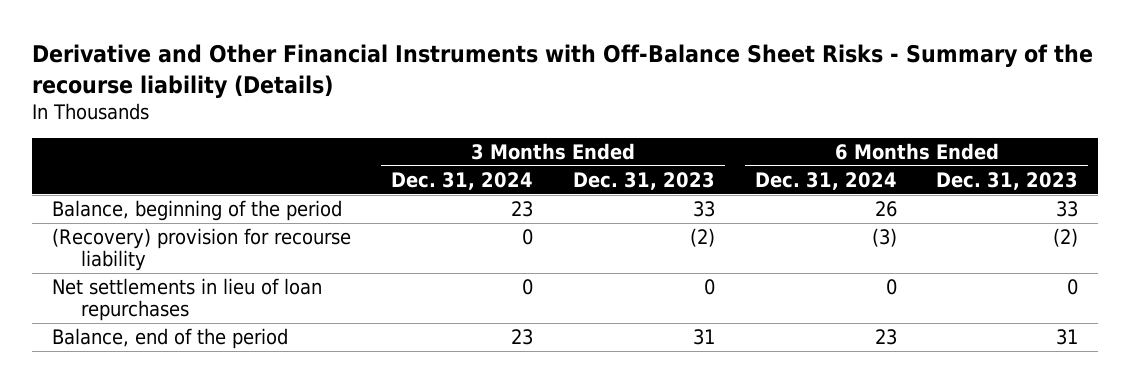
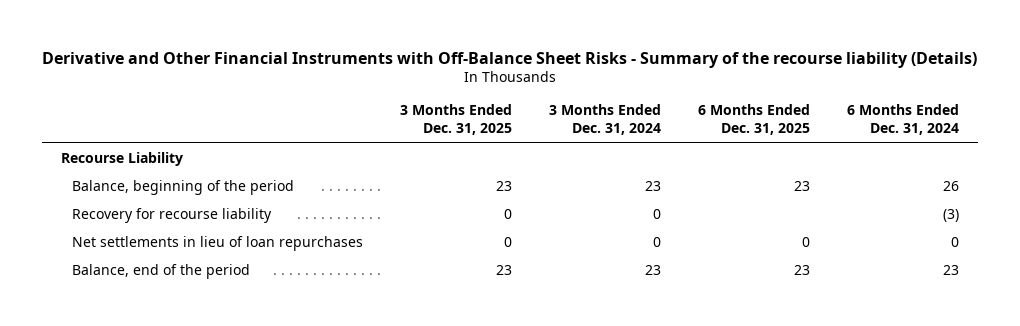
[572,171,715,190] Dec. 31, 2023 -> none
[936,171,1079,190] Dec. 31, 2023 -> none
none -> [399,104,512,136] 3 Months Ended Dec. 31, 2025
none -> [698,104,811,136] 6 Months Ended Dec. 31, 2025
none -> [60,152,183,167] Recourse Liability
[52,227,352,272] (Recovery) provision for recourse liability -> [71,208,272,224] Recovery for recourse liability

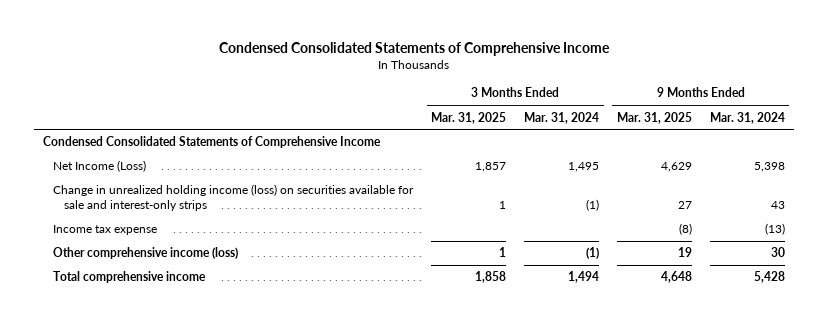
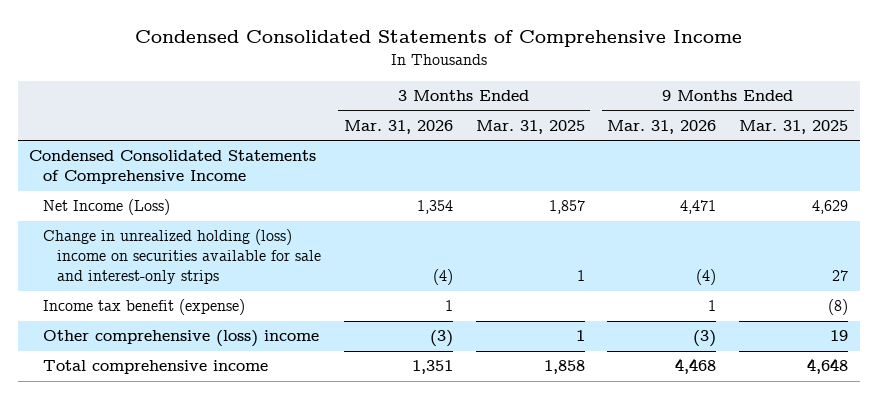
[524,111,600,124] Mar. 31, 2024 -> none
[709,111,785,124] Mar. 31, 2024 -> none
none -> [344,119,454,134] Mar. 31, 2026
none -> [607,119,717,134] Mar. 31, 2026
[53,184,415,212] Change in unrealized holding income (loss) on securities available for sale and interest-only strips -> [43,229,322,285] Change in unrealized holding (loss) income on securities available for sale and interest-only strips
[53,225,158,236] Income tax expense -> [43,299,246,316] Income tax benefit (expense)
[53,247,239,260] Other comprehensive income (loss) -> [43,330,320,348] Other comprehensive (loss) income

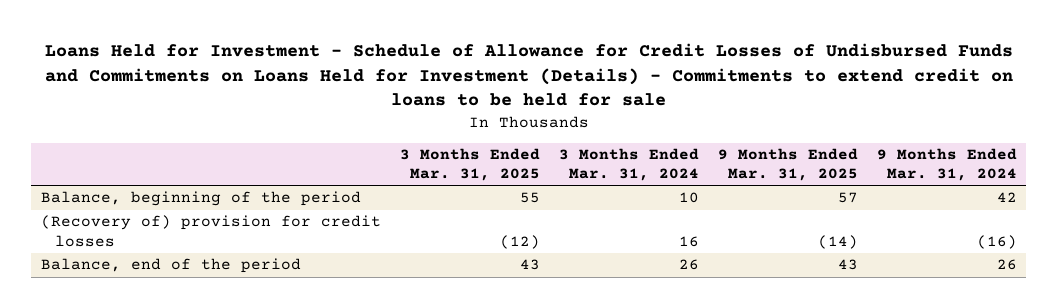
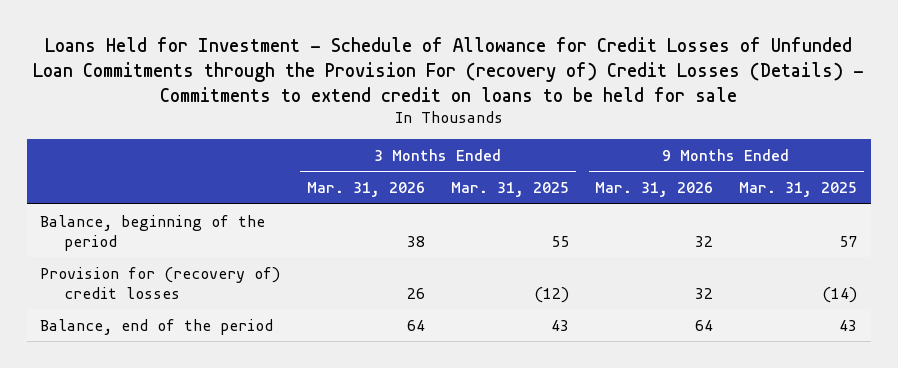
[44,43,1013,107] Loans Held for Investment - Schedule of Allowance for Credit Losses of Undisbursed Funds and Commitments on Loans Held for Investment (Details) - Commitments to extend credit on loans to be held for sale -> [32,37,864,102] Loans Held for Investment - Schedule of Allowance for Credit Losses of Unfunded Loan Commitments through the Provision For (recovery of) Credit Losses (Details) - Commitments to extend credit on loans to be held for sale
[558,148,699,182] 3 Months Ended Mar. 31, 2024 -> none
[876,148,1017,182] 9 Months Ended Mar. 31, 2024 -> none
none -> [306,182,425,198] Mar. 31, 2026
none -> [595,182,714,198] Mar. 31, 2026
[40,215,381,247] (Recovery of) provision for credit losses -> [40,266,281,299] Provision for (recovery of) credit losses

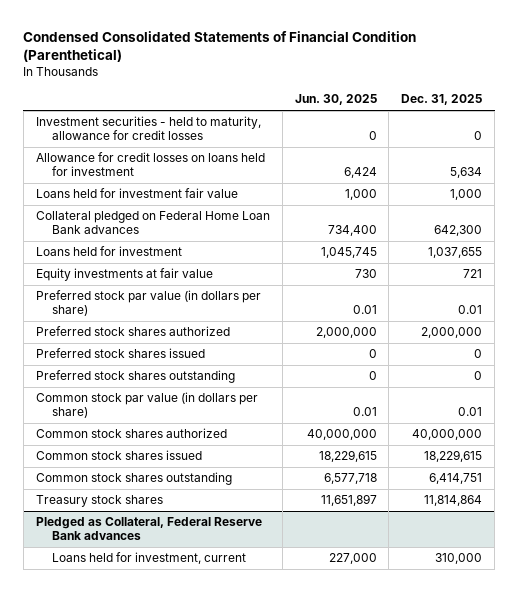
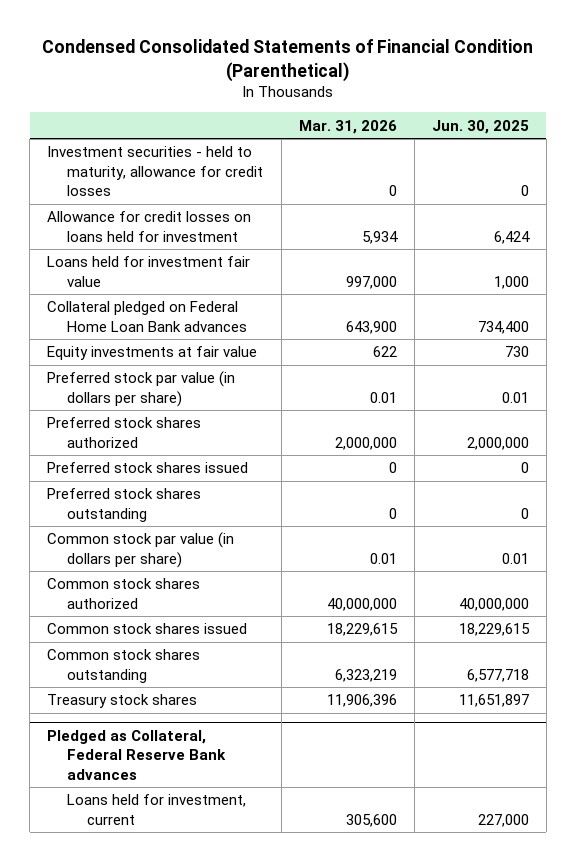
[401,94,483,106] Dec. 31, 2025 -> none
none -> [298,119,397,134] Mar. 31, 2026
[35,246,182,257] Loans held for investment -> none

